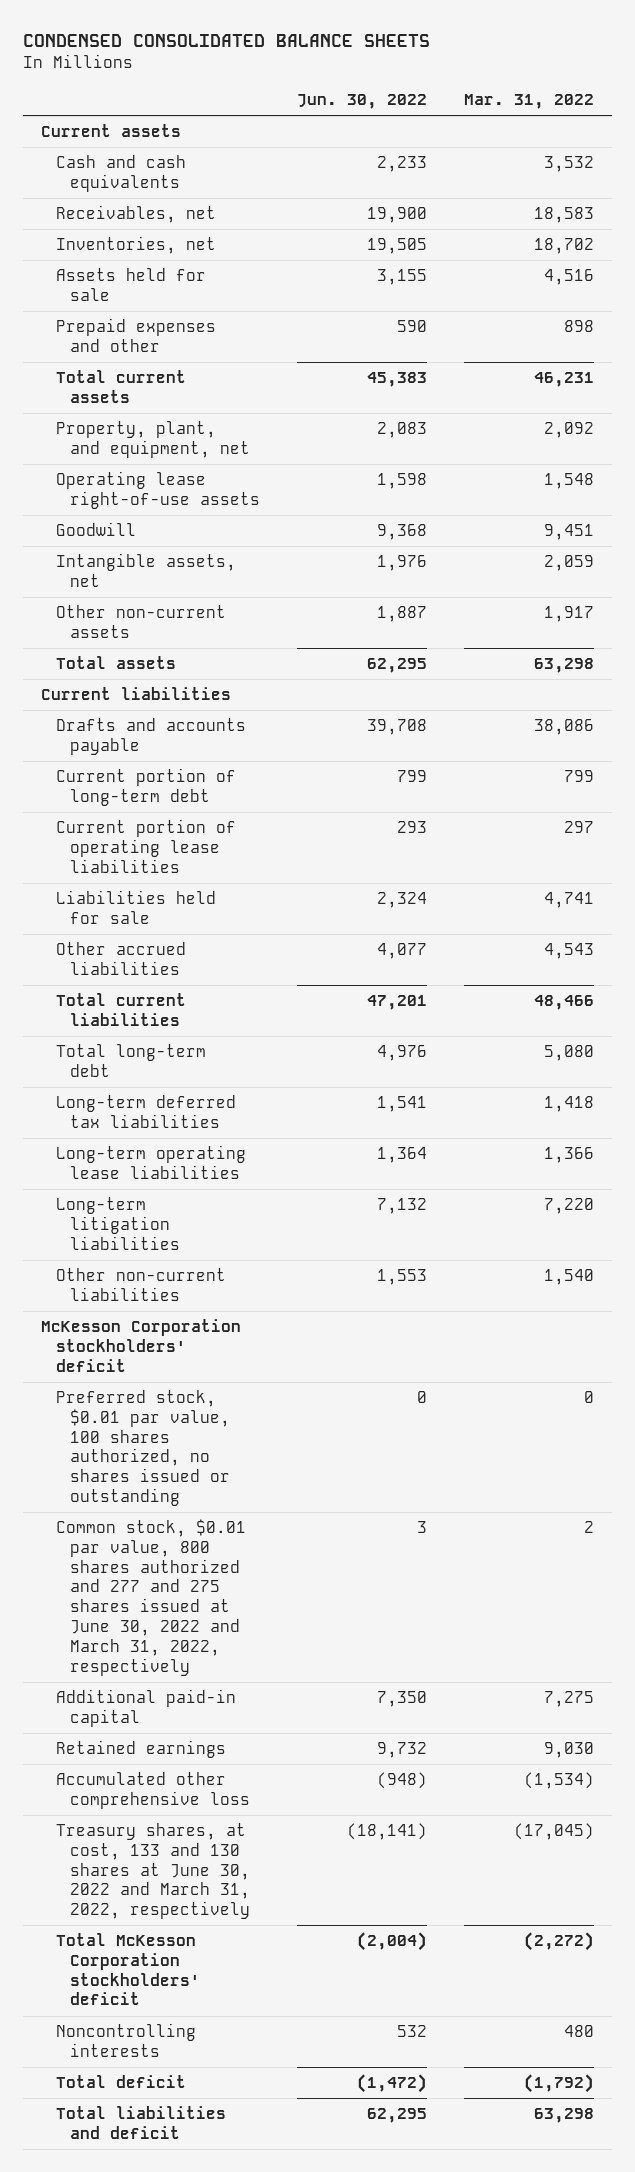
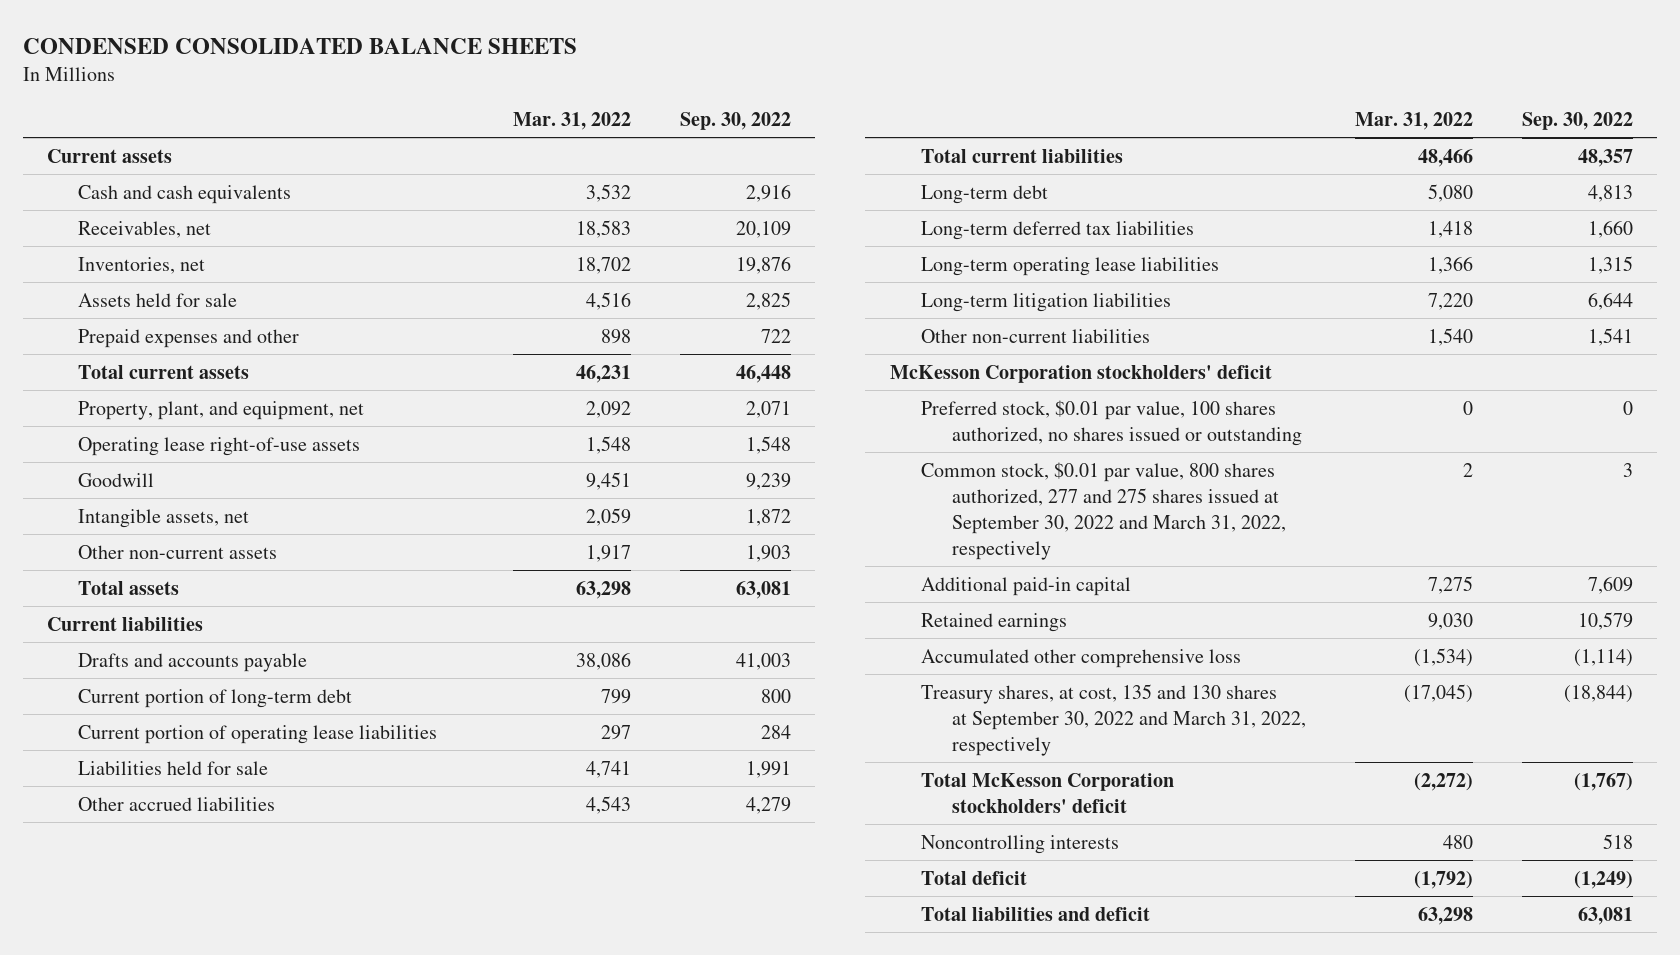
[297,94,428,110] Jun. 30, 2022 -> none
none -> [679,111,791,130] Sep. 30, 2022
[55,1044,206,1077] Total long-term debt -> [921,184,1049,204] Long-term debt
[55,1519,246,1676] Common stock, $0.01 par value, 800 shares authorized and 277 and 275 shares issued at June 30, 2022 and March 31, 2022, respectively -> [921,461,1287,561] Common stock, $0.01 par value, 800 shares authorized, 277 and 275 shares issued at September 30, 2022 and March 31, 2022, respectively
[55,1823,251,1920] Treasury shares, at cost, 133 and 130 shares at June 30, 2022 and March 31, 2022, respectively -> [921,683,1307,756] Treasury shares, at cost, 135 and 130 shares at September 30, 2022 and March 31, 2022, respectively

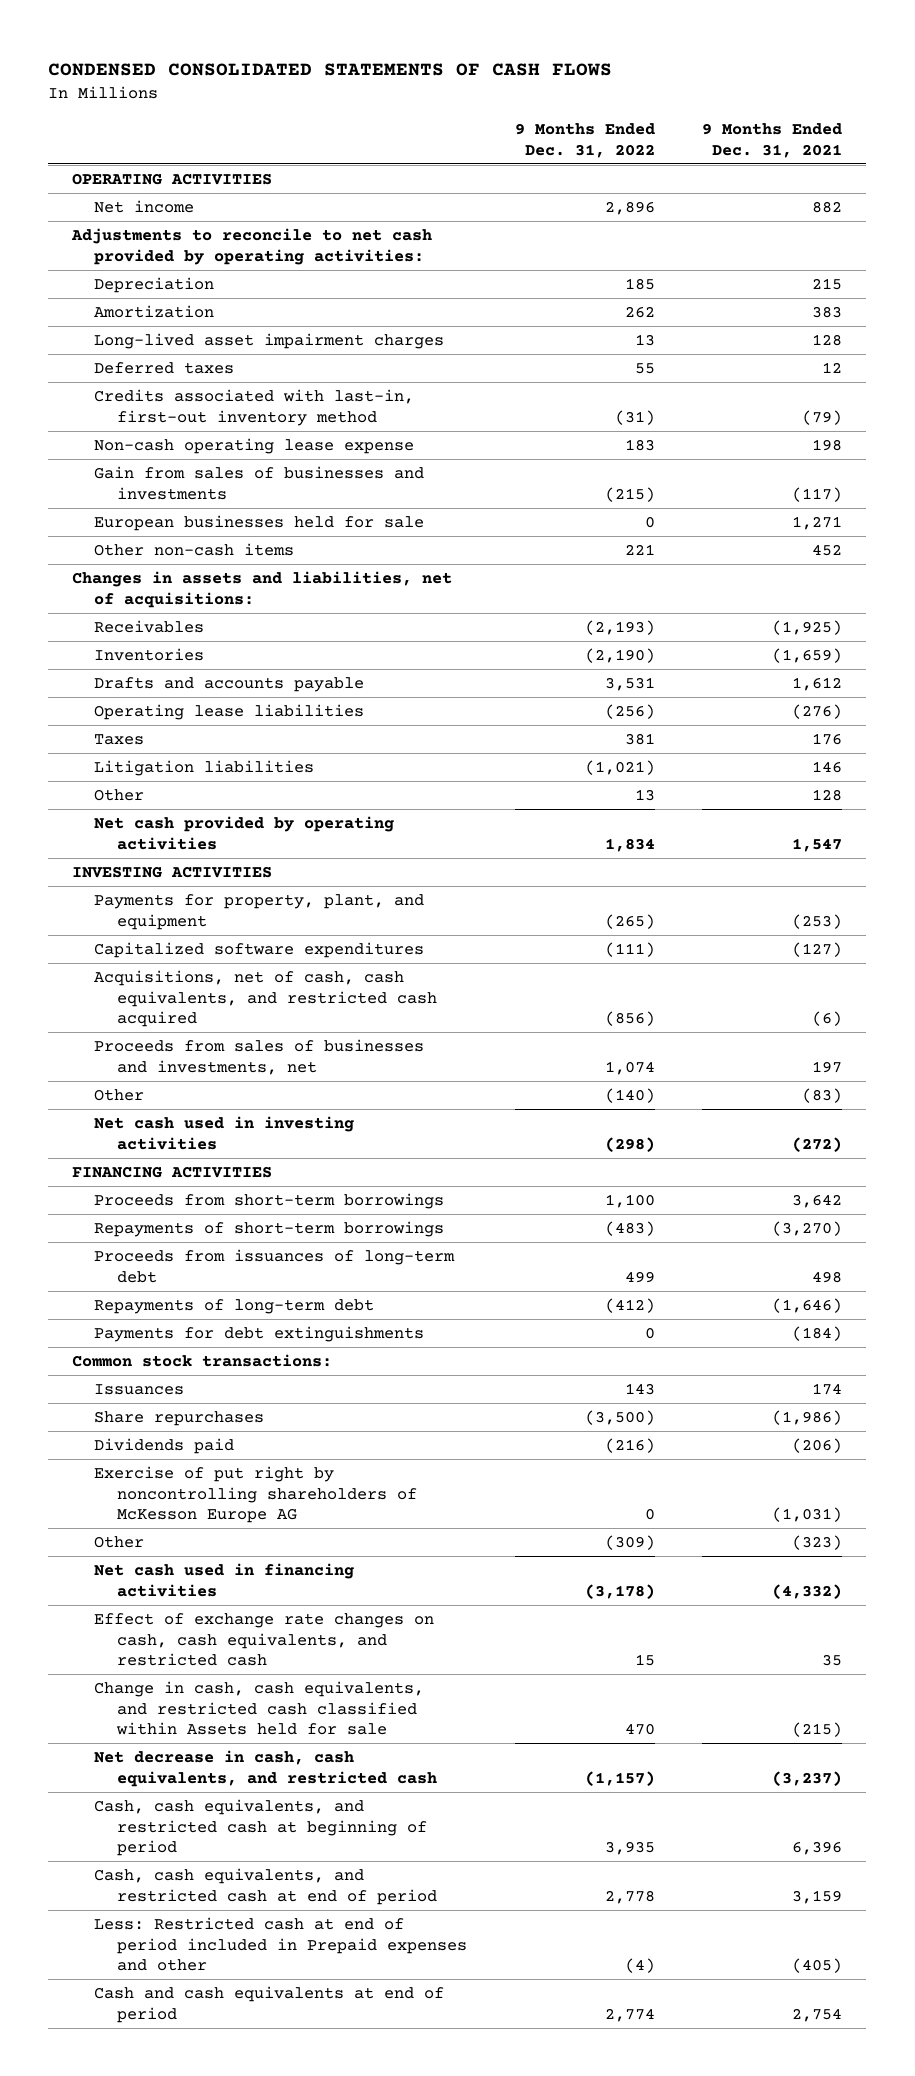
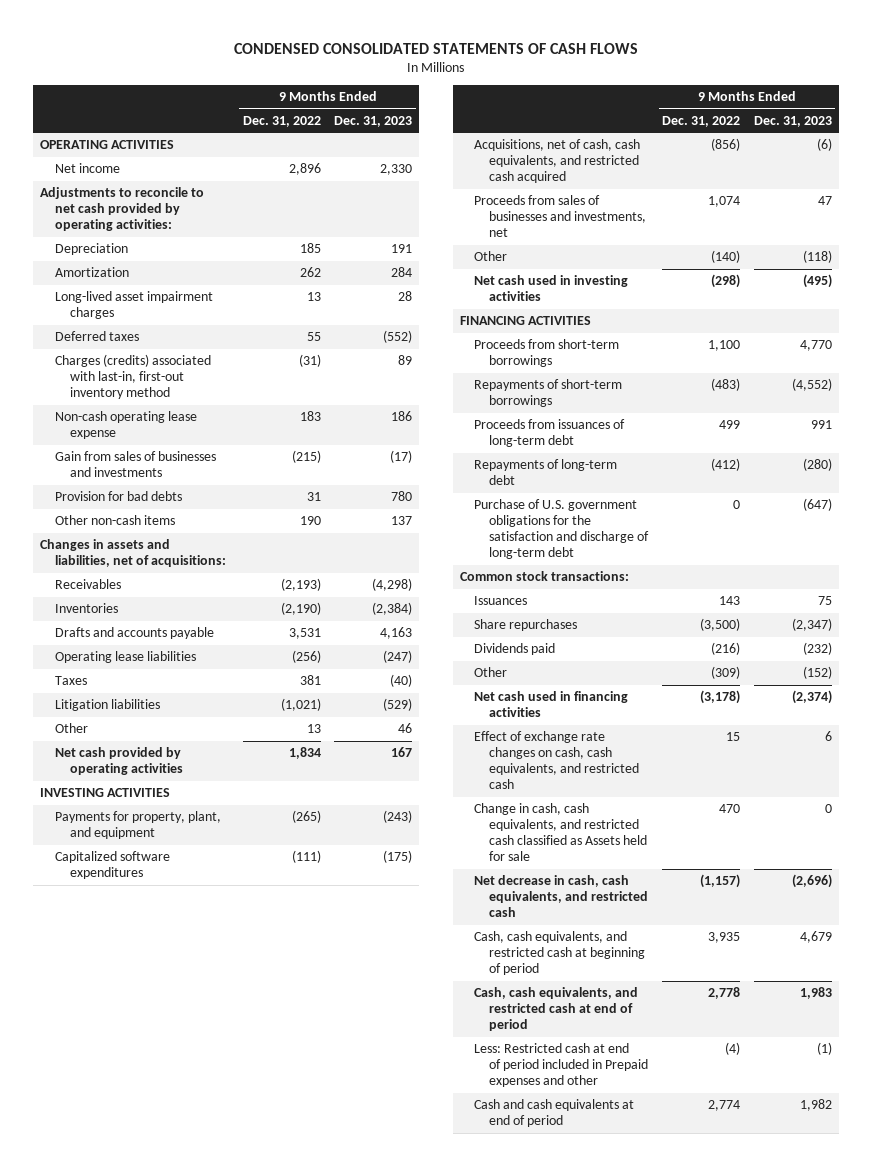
[702,123,843,158] 9 Months Ended Dec. 31, 2021 -> none
none -> [334,115,413,127] Dec. 31, 2023
[94,389,415,426] Credits associated with last-in, first-out inventory method -> [54,354,211,400] Charges (credits) associated with last-in, first-out inventory method
[94,515,425,532] European businesses held for sale -> none
none -> [54,491,182,502] Provision for bad debts
[624,544,655,556] 221 -> [299,516,321,526] 190
[94,1326,425,1343] Payments for debt extinguishments -> none
none -> [474,499,650,560] Purchase of U.S. government obligations for the satisfaction and discharge of long-term debt
[94,1466,417,1524] Exercise of put right by noncontrolling shareholders of McKesson Europe AG -> none
[94,1681,425,1736] Change in cash, cash equivalents, and restricted cash classified within Assets held for sale -> [474,803,648,862] Change in cash, cash equivalents, and restricted cash classified as Assets held for sale

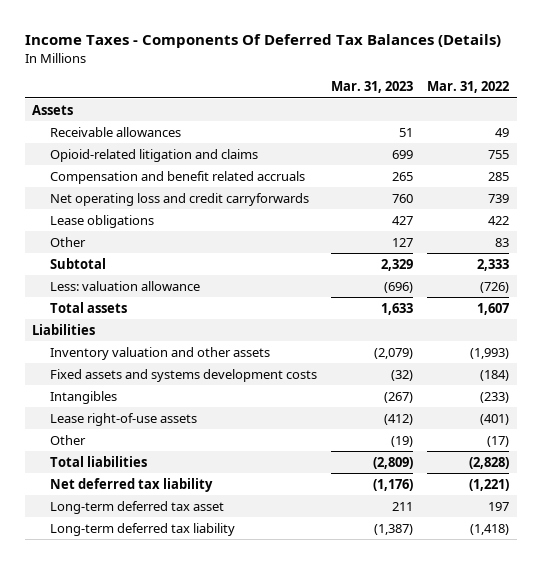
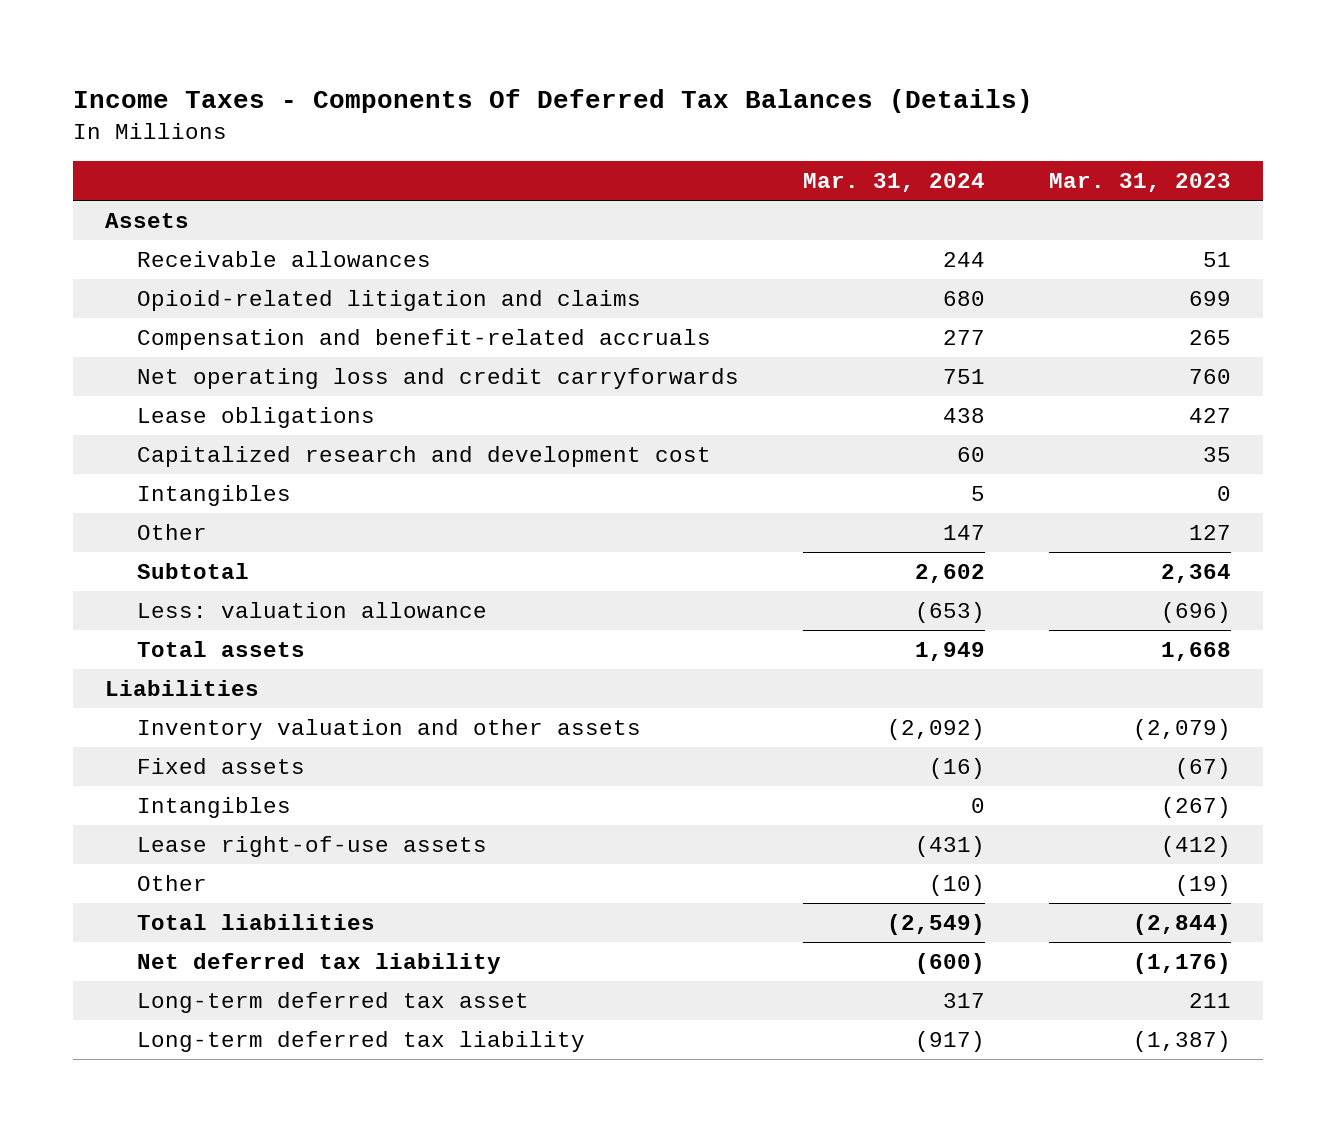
[427,81,510,94] Mar. 31, 2022 -> none
none -> [803,173,986,193] Mar. 31, 2024
[49,170,305,184] Compensation and benefit related accruals -> [137,329,712,351] Compensation and benefit-related accruals
none -> [137,446,712,468] Capitalized research and development cost
none -> [137,485,292,507] Intangibles
[381,258,414,271] 2,329 -> [1160,564,1231,584] 2,364
[381,302,414,315] 1,633 -> [1160,642,1231,662] 1,668
[49,368,317,382] Fixed assets and systems development costs -> [137,758,306,775] Fixed assets
[391,369,414,381] (32) -> [1174,758,1231,780] (67)
[373,456,414,469] (2,809) -> [1132,914,1231,936] (2,844)

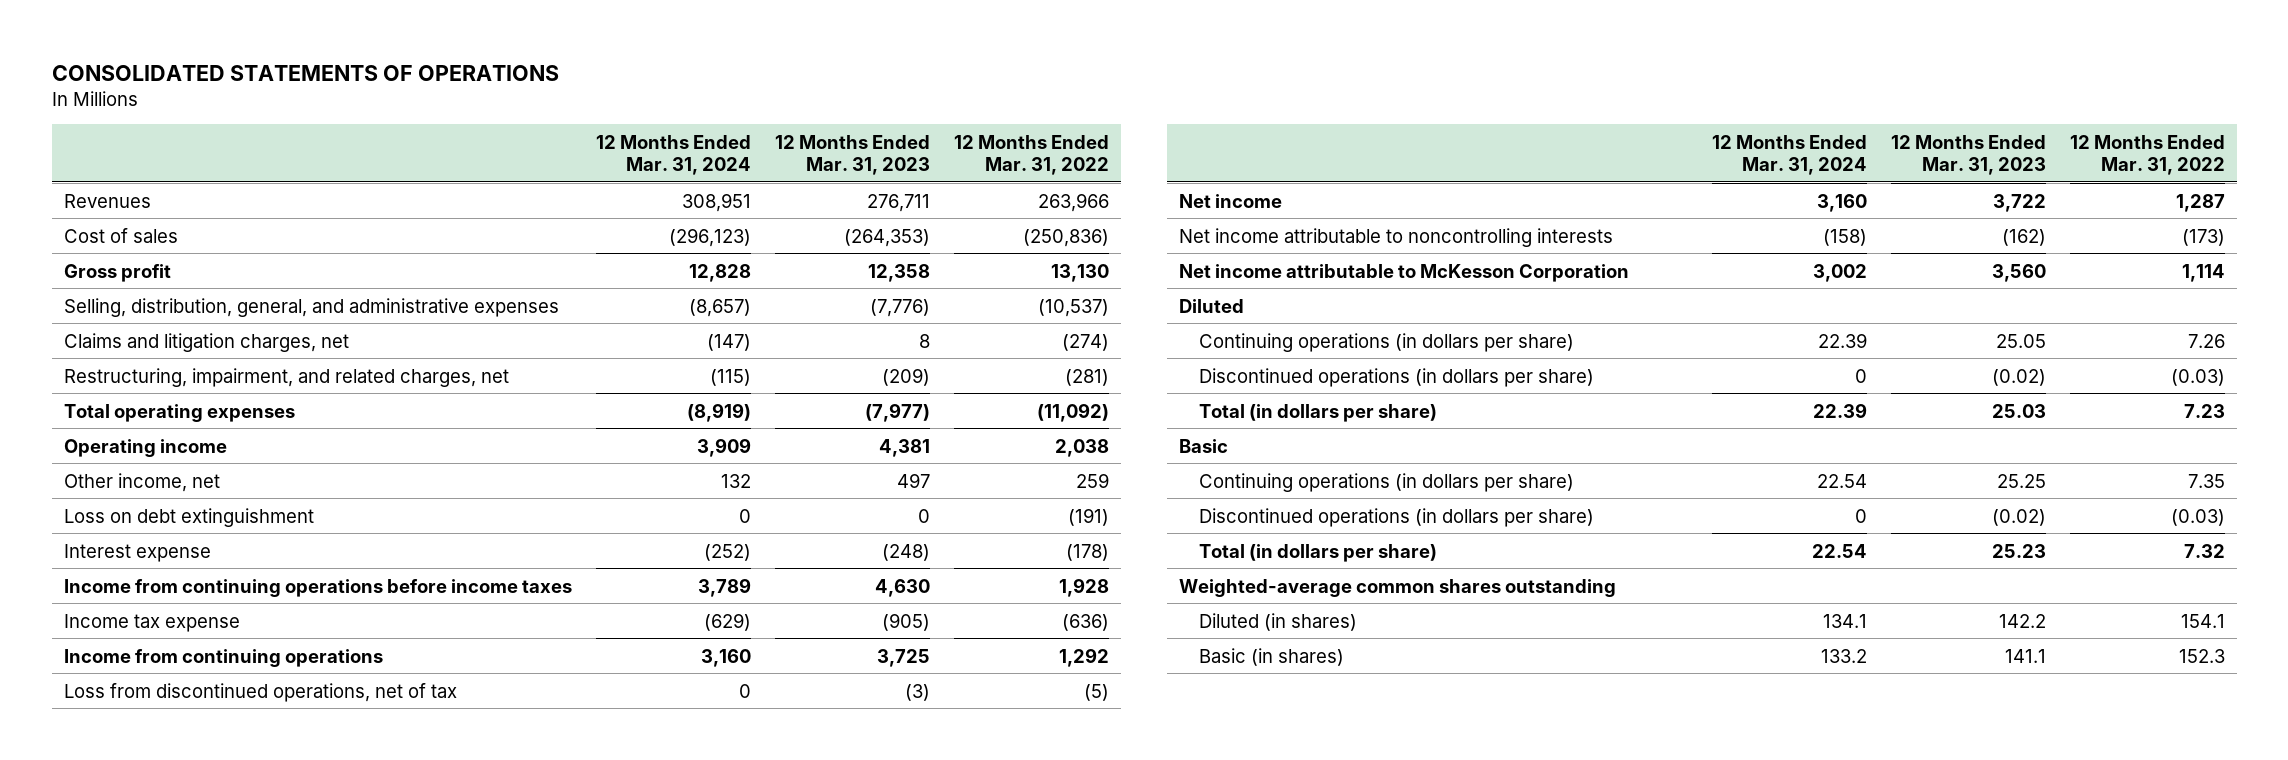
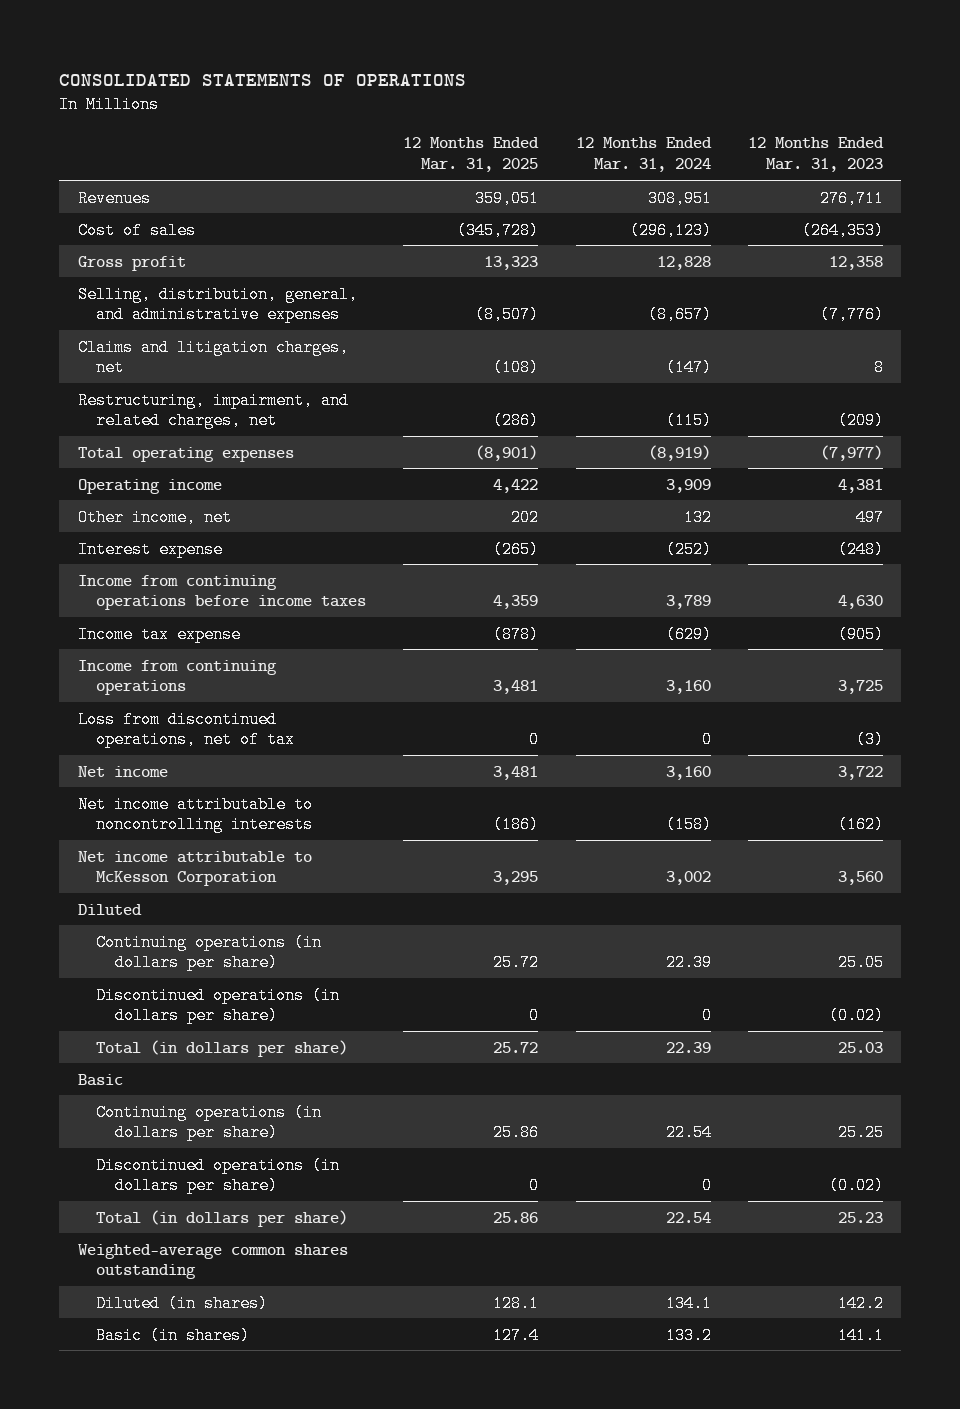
[953,134,1109,175] 12 Months Ended Mar. 31, 2022 -> none
none -> [403,137,540,173] 12 Months Ended Mar. 31, 2025
[63,507,314,527] Loss on debt extinguishment -> none

